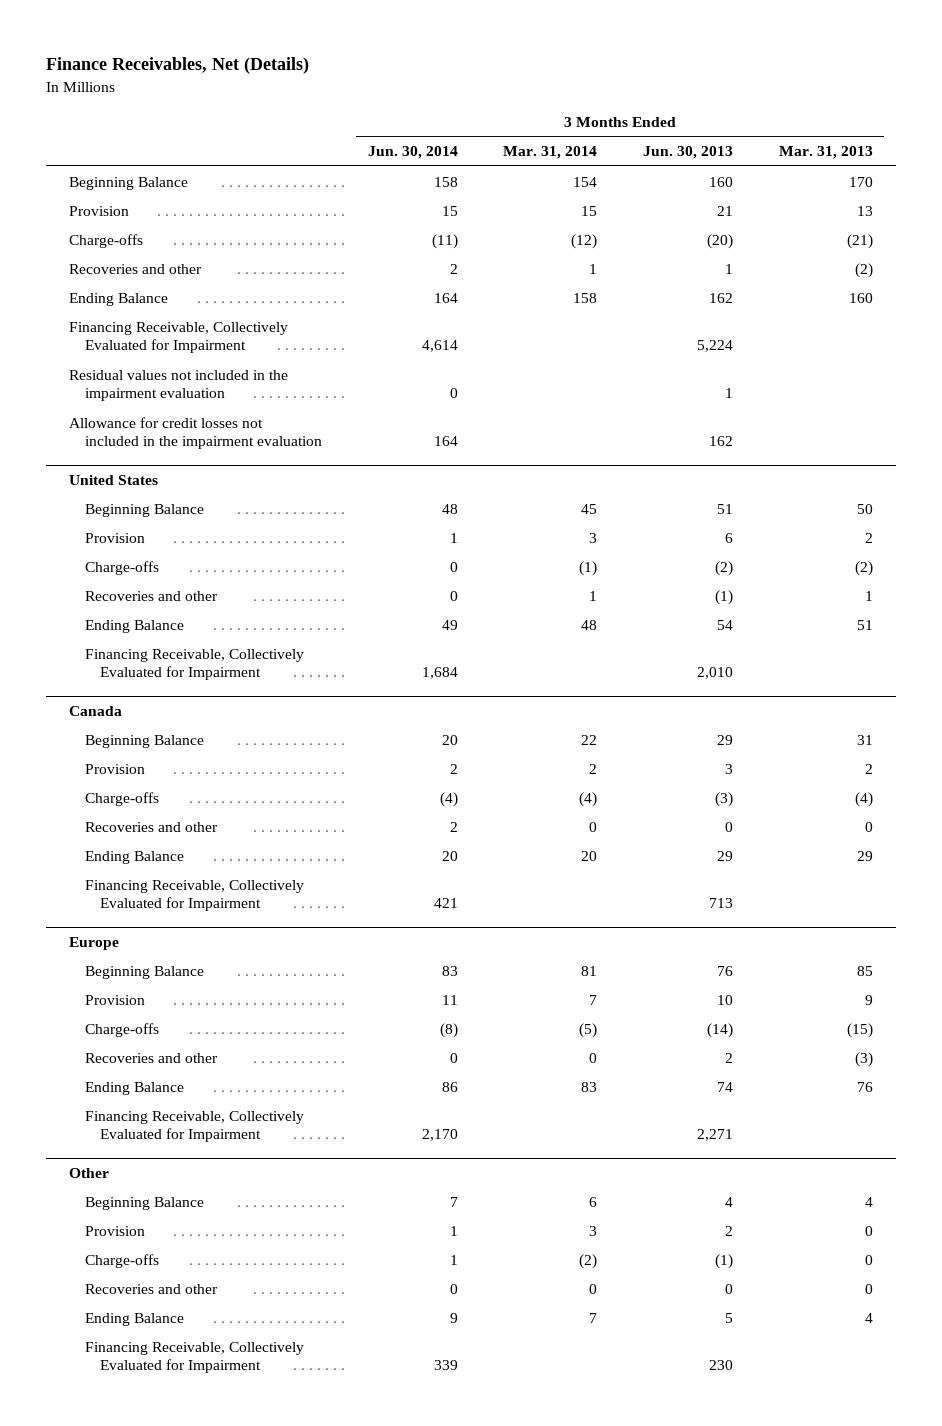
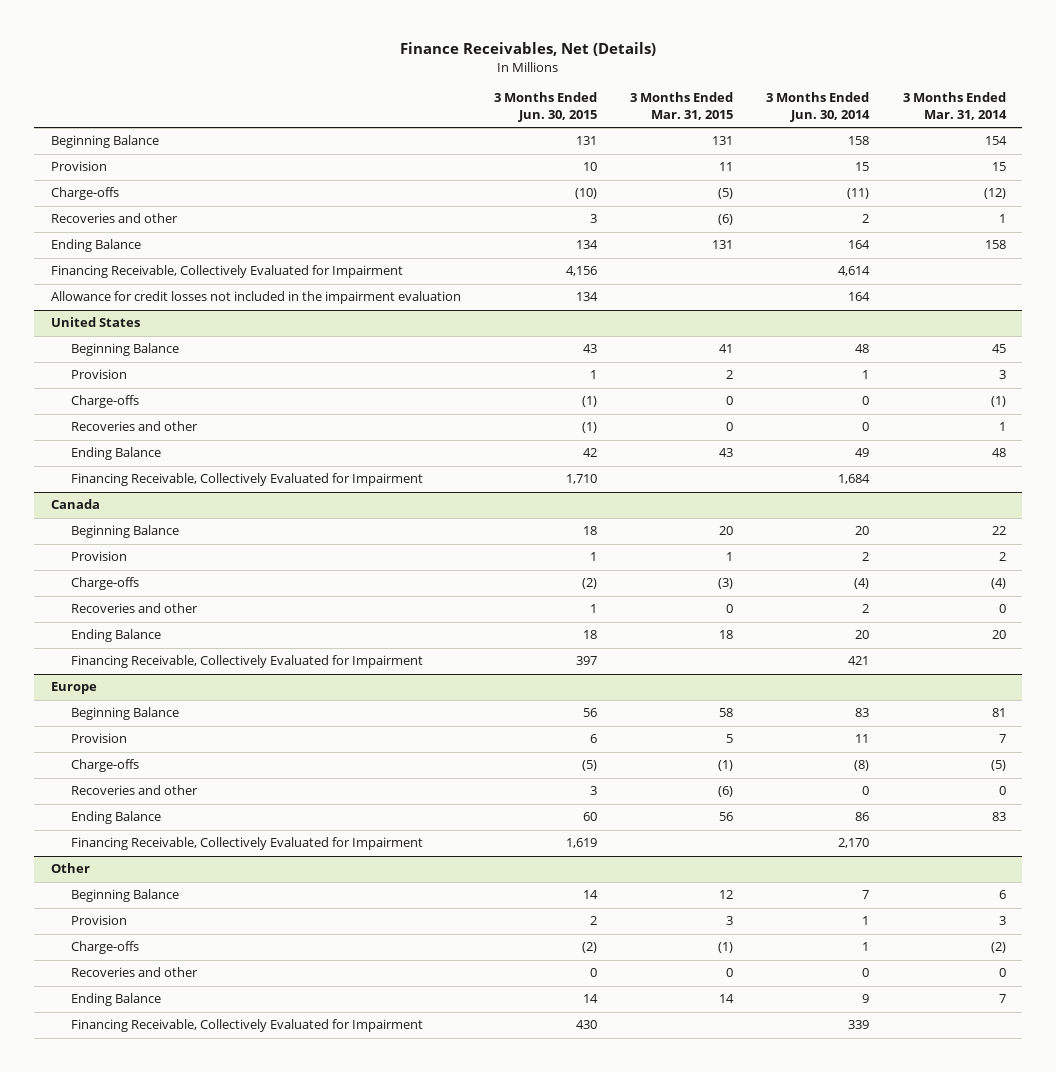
[643,146,734,160] Jun. 30, 2013 -> none
[778,146,873,160] Mar. 31, 2013 -> none
none -> [494,92,598,122] 3 Months Ended Jun. 30, 2015
none -> [630,92,734,120] 3 Months Ended Mar. 31, 2015
[69,369,289,401] Residual values not included in the impairment evaluation -> none

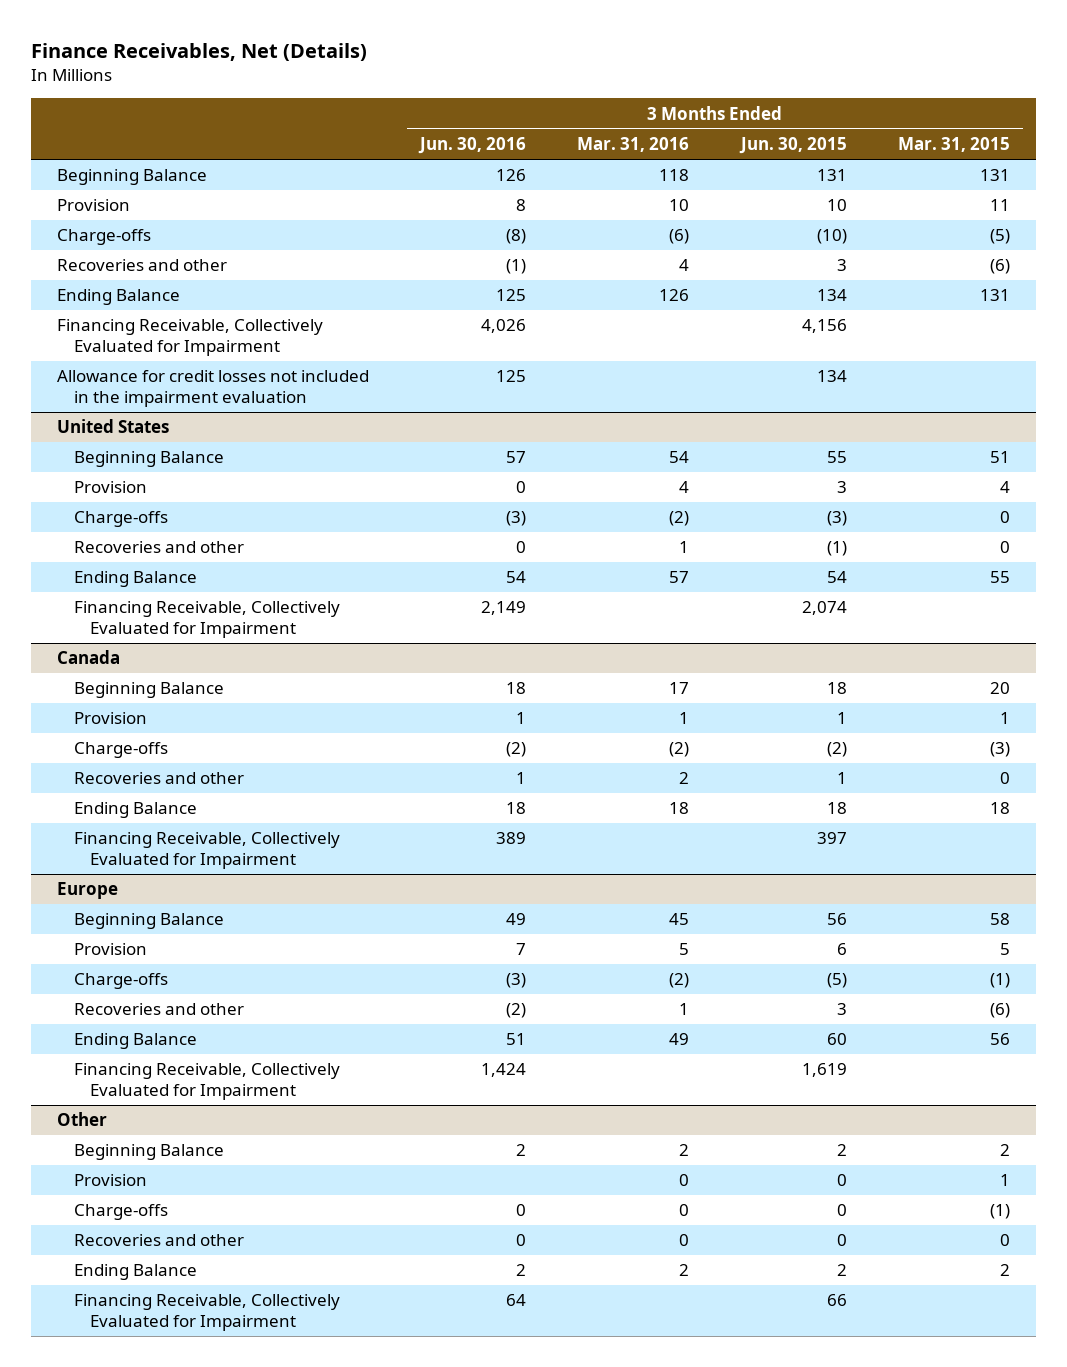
[766,92,871,122] 3 Months Ended Jun. 30, 2014 -> none
[902,92,1007,120] 3 Months Ended Mar. 31, 2014 -> none
none -> [418,137,527,155] Jun. 30, 2016
none -> [577,137,690,153] Mar. 31, 2016
[583,344,598,354] 43 -> [826,451,847,464] 55
[719,344,734,354] 41 -> [989,451,1010,464] 51
[590,370,598,380] 1 -> [836,481,847,494] 3
[726,370,734,380] 2 -> [999,481,1010,494] 4
[582,396,598,408] (1) -> [826,511,847,527] (3)
[583,448,598,458] 42 -> [826,571,847,584] 54
[719,448,734,458] 43 -> [989,571,1010,584] 55
[566,474,598,485] 1,710 -> [801,601,847,616] 2,074
[583,890,599,900] 14 -> [836,1144,847,1157] 2
[719,890,734,900] 12 -> [999,1144,1010,1157] 2
[590,916,598,926] 2 -> [836,1174,847,1187] 0
[726,916,734,926] 3 -> [999,1174,1010,1187] 1
[582,942,598,954] (2) -> [836,1204,847,1217] 0
[583,994,599,1004] 14 -> [836,1264,847,1277] 2
[719,994,735,1004] 14 -> [999,1264,1010,1277] 2
[576,1020,598,1030] 430 -> [826,1294,847,1307] 66

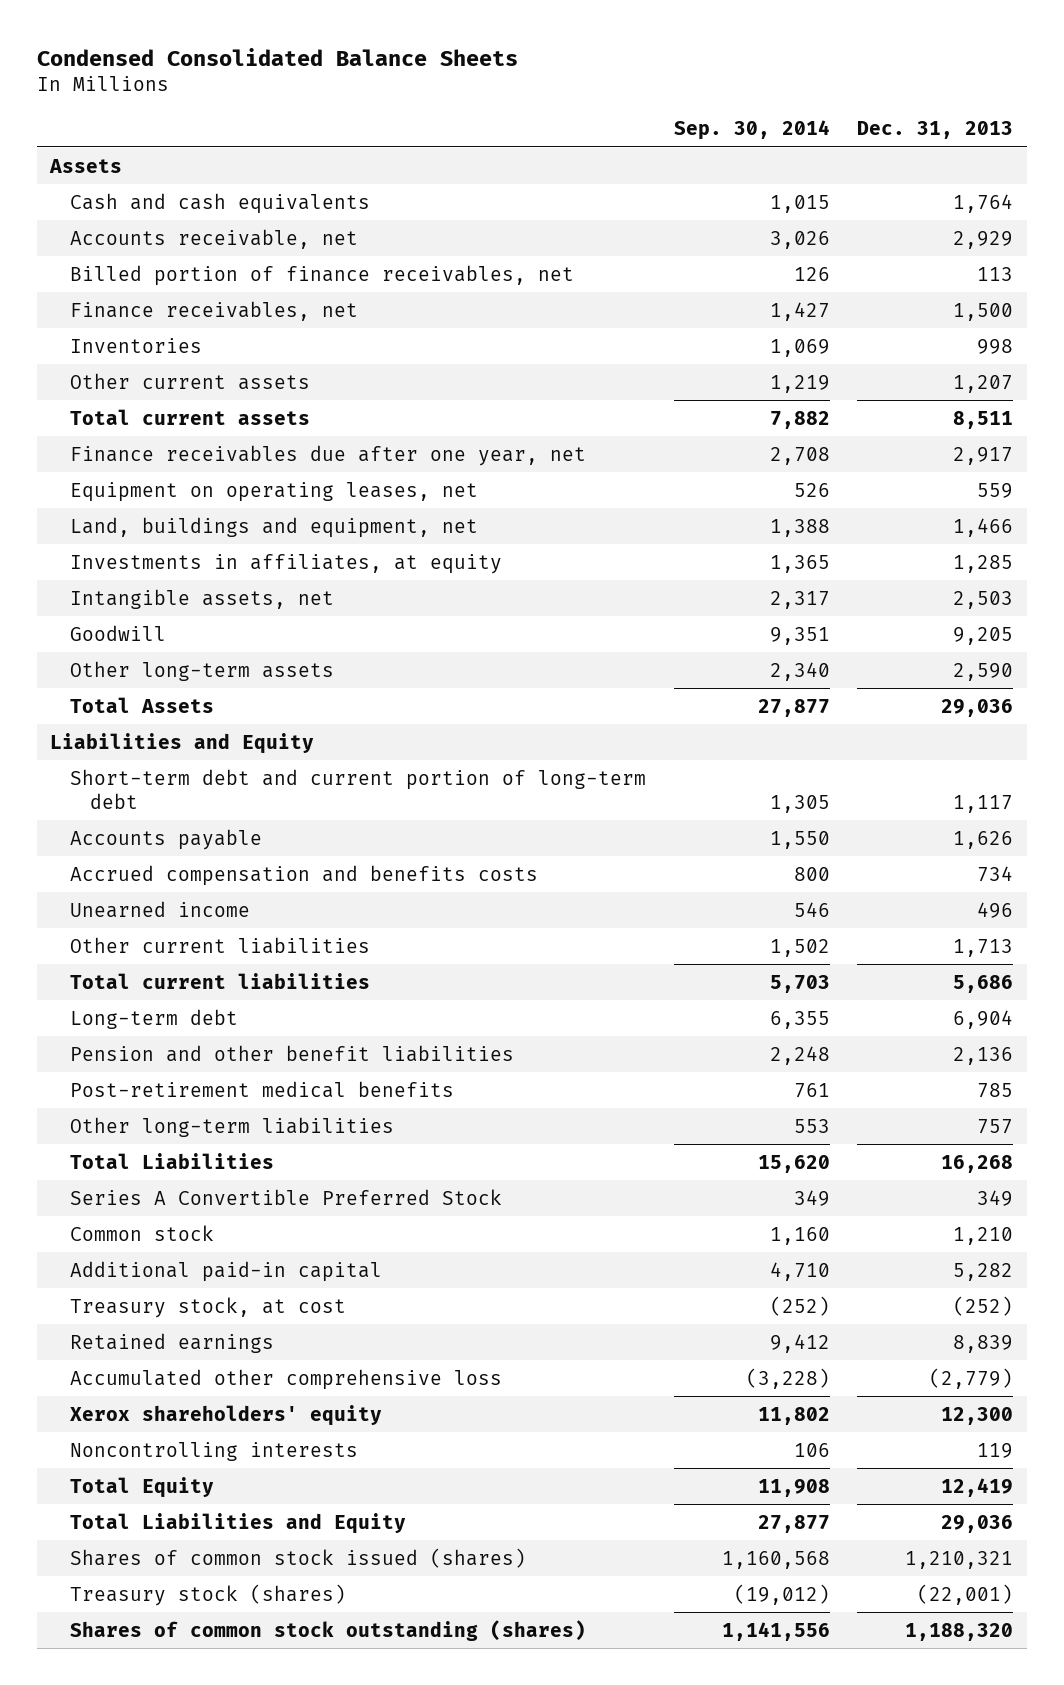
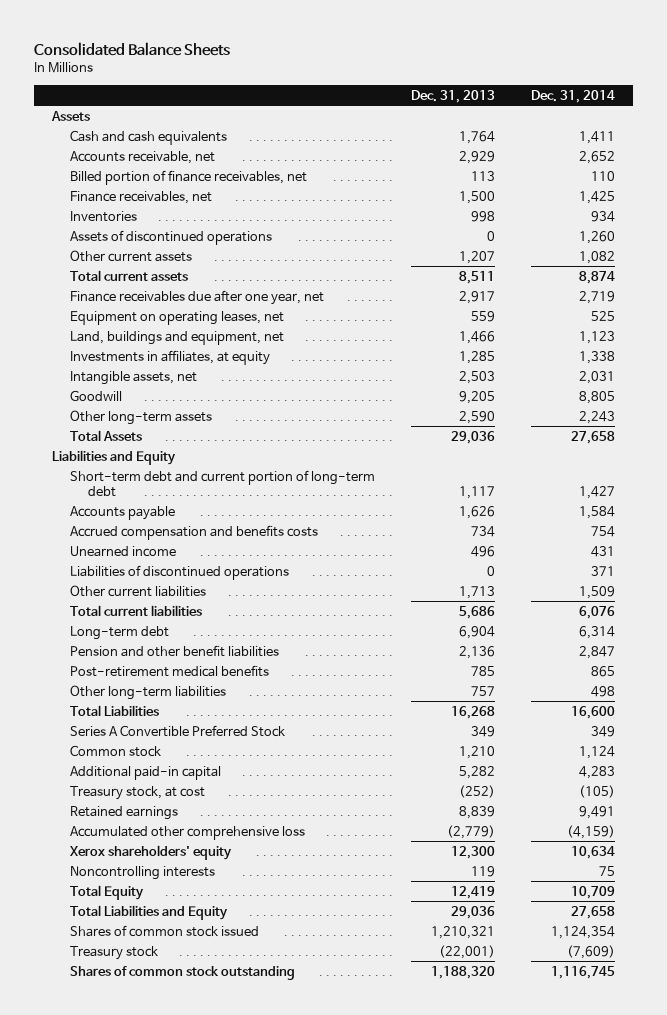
[36,47,518,66] Condensed Consolidated Balance Sheets -> [34,41,231,56] Consolidated Balance Sheets
[673,120,830,141] Sep. 30, 2014 -> none
none -> [530,89,615,103] Dec. 31, 2014
none -> [70,229,273,245] Assets of discontinued operations
none -> [70,564,290,580] Liabilities of discontinued operations
[70,1547,527,1568] Shares of common stock issued (shares) -> [70,924,260,937] Shares of common stock issued
[70,1583,347,1606] Treasury stock (shares) -> [70,945,159,960] Treasury stock
[70,1619,587,1641] Shares of common stock outstanding (shares) -> [70,965,296,980] Shares of common stock outstanding

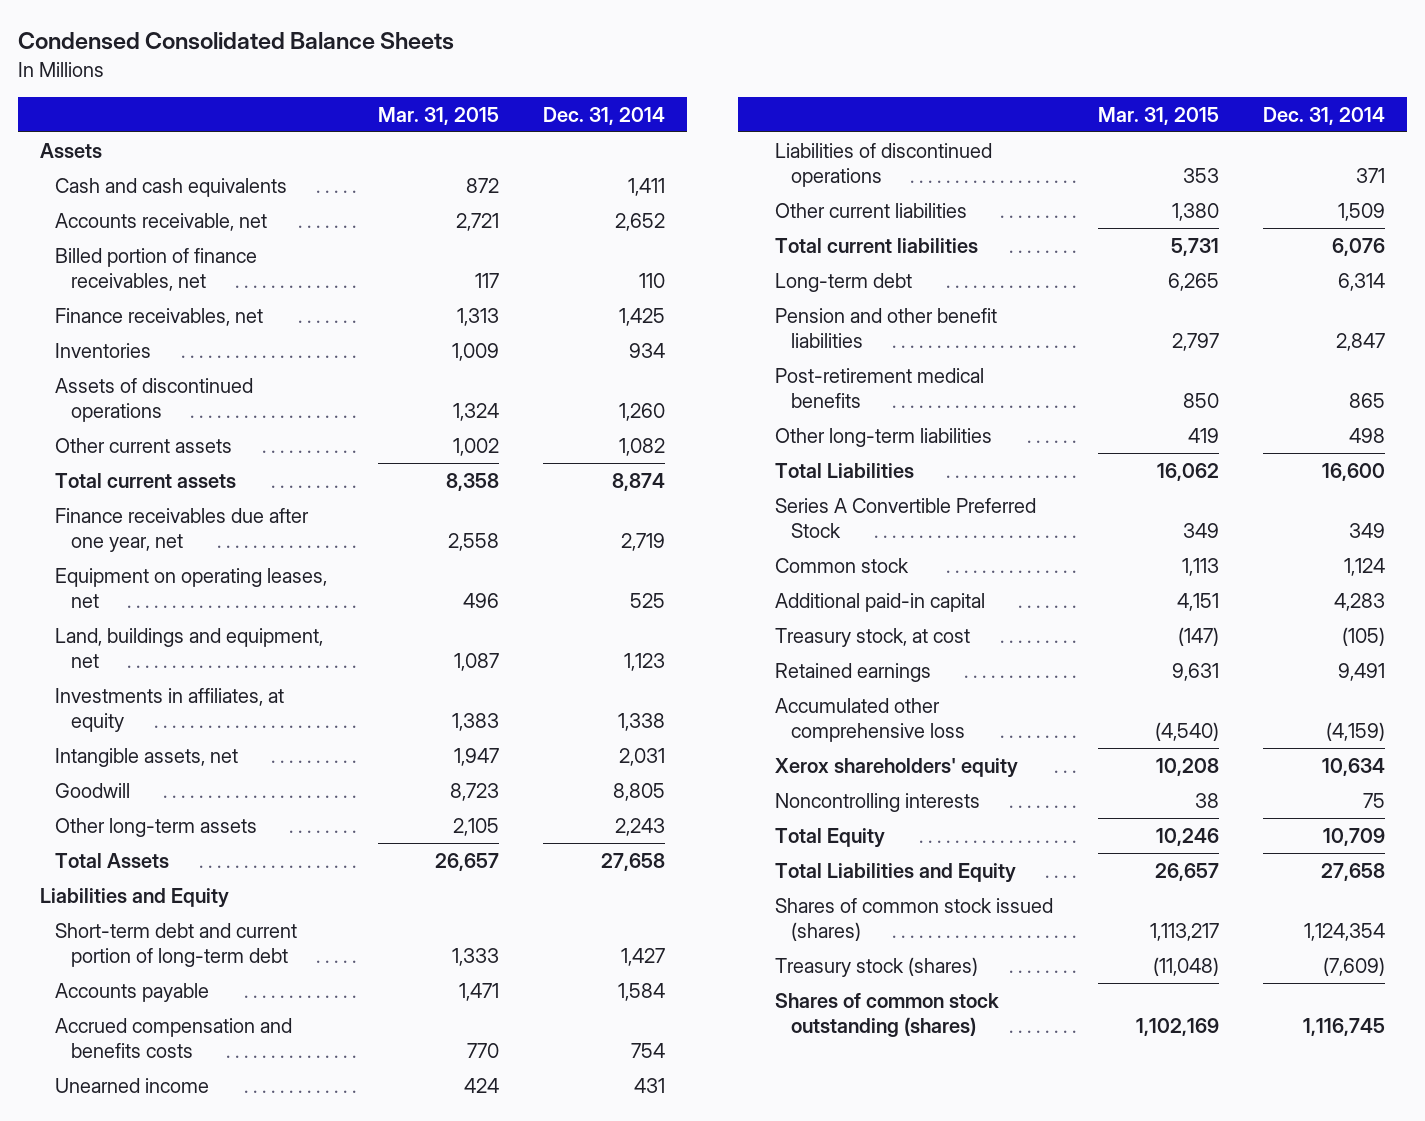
[34,41,231,56] Consolidated Balance Sheets -> [18,32,455,51] Condensed Consolidated Balance Sheets
[411,89,496,103] Dec. 31, 2013 -> none
none -> [377,106,499,125] Mar. 31, 2015
[70,924,260,937] Shares of common stock issued -> [775,897,1054,941] Shares of common stock issued (shares)
[70,945,159,960] Treasury stock -> [775,956,979,977] Treasury stock (shares)
[70,965,296,980] Shares of common stock outstanding -> [775,992,1000,1037] Shares of common stock outstanding (shares)

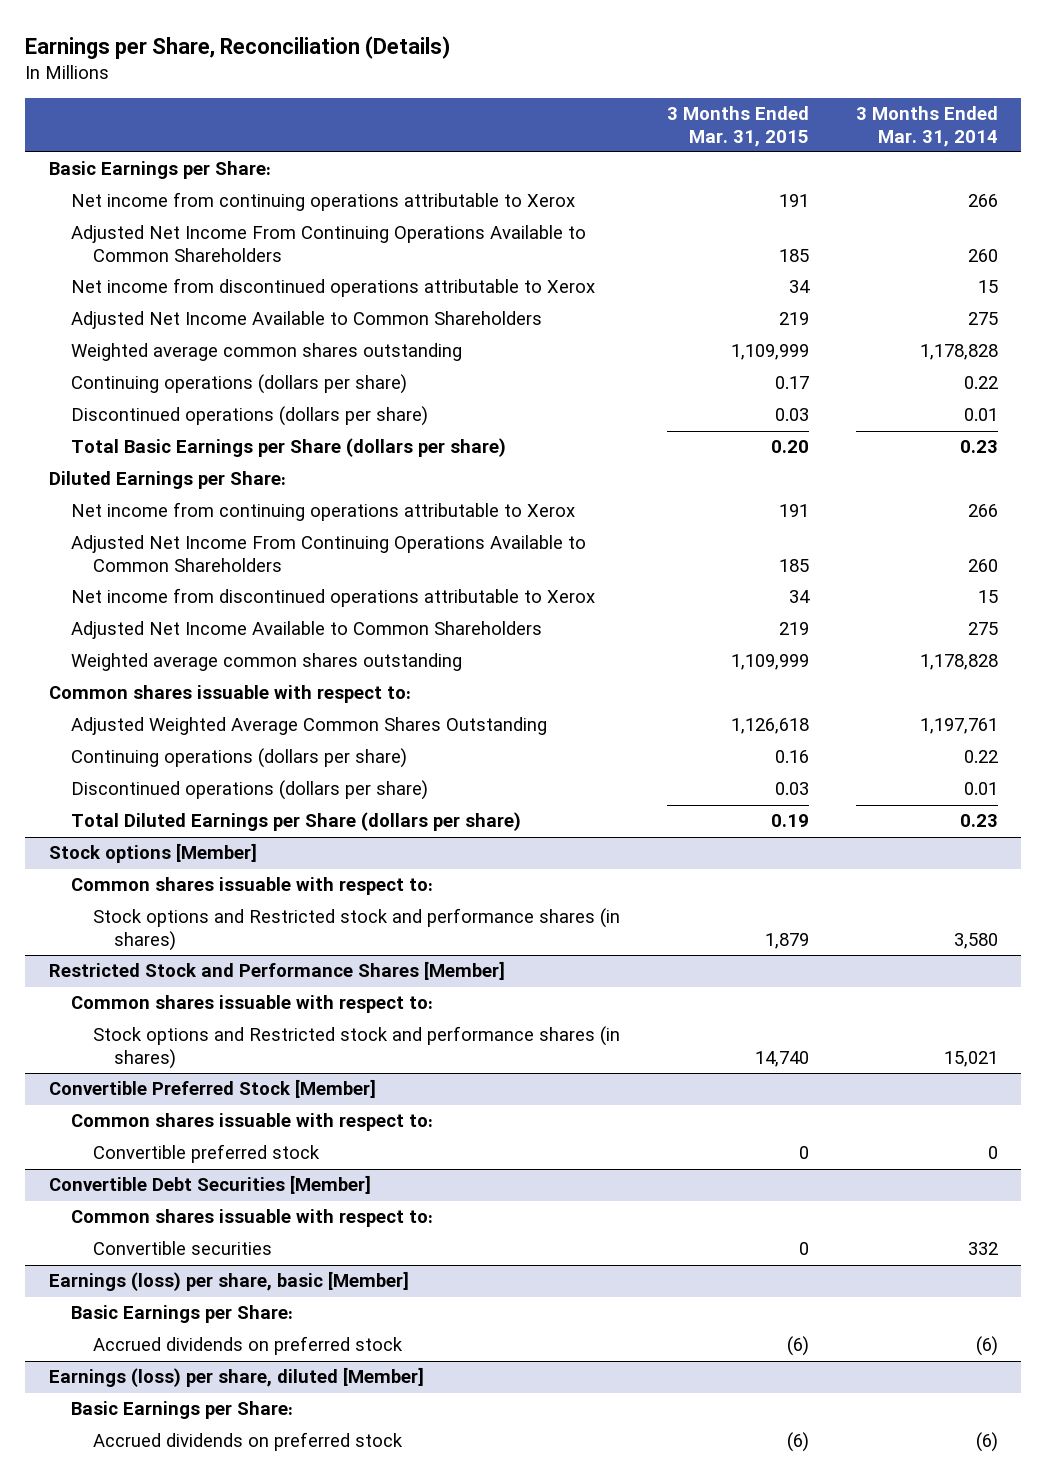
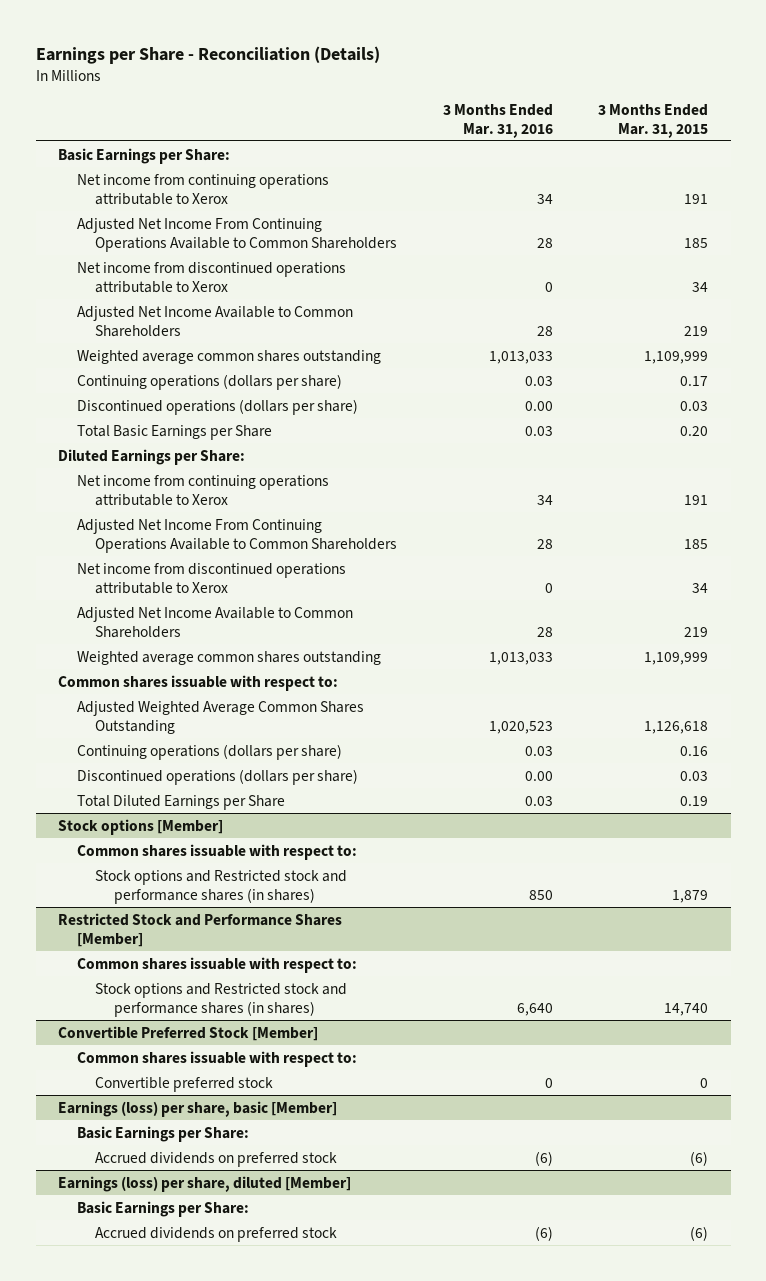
[25,36,451,60] Earnings per Share, Reconciliation (Details) -> [35,46,380,65] Earnings per Share - Reconciliation (Details)
[855,106,998,147] 3 Months Ended Mar. 31, 2014 -> none
none -> [442,103,553,138] 3 Months Ended Mar. 31, 2016
[70,438,506,458] Total Basic Earnings per Share (dollars per share) -> [76,424,272,440] Total Basic Earnings per Share
[70,812,521,832] Total Diluted Earnings per Share (dollars per share) -> [76,794,285,810] Total Diluted Earnings per Share
[48,1175,371,1195] Convertible Debt Securities [Member] -> none
[70,1209,433,1228] Common shares issuable with respect to: -> none
[92,1241,272,1256] Convertible securities -> none

